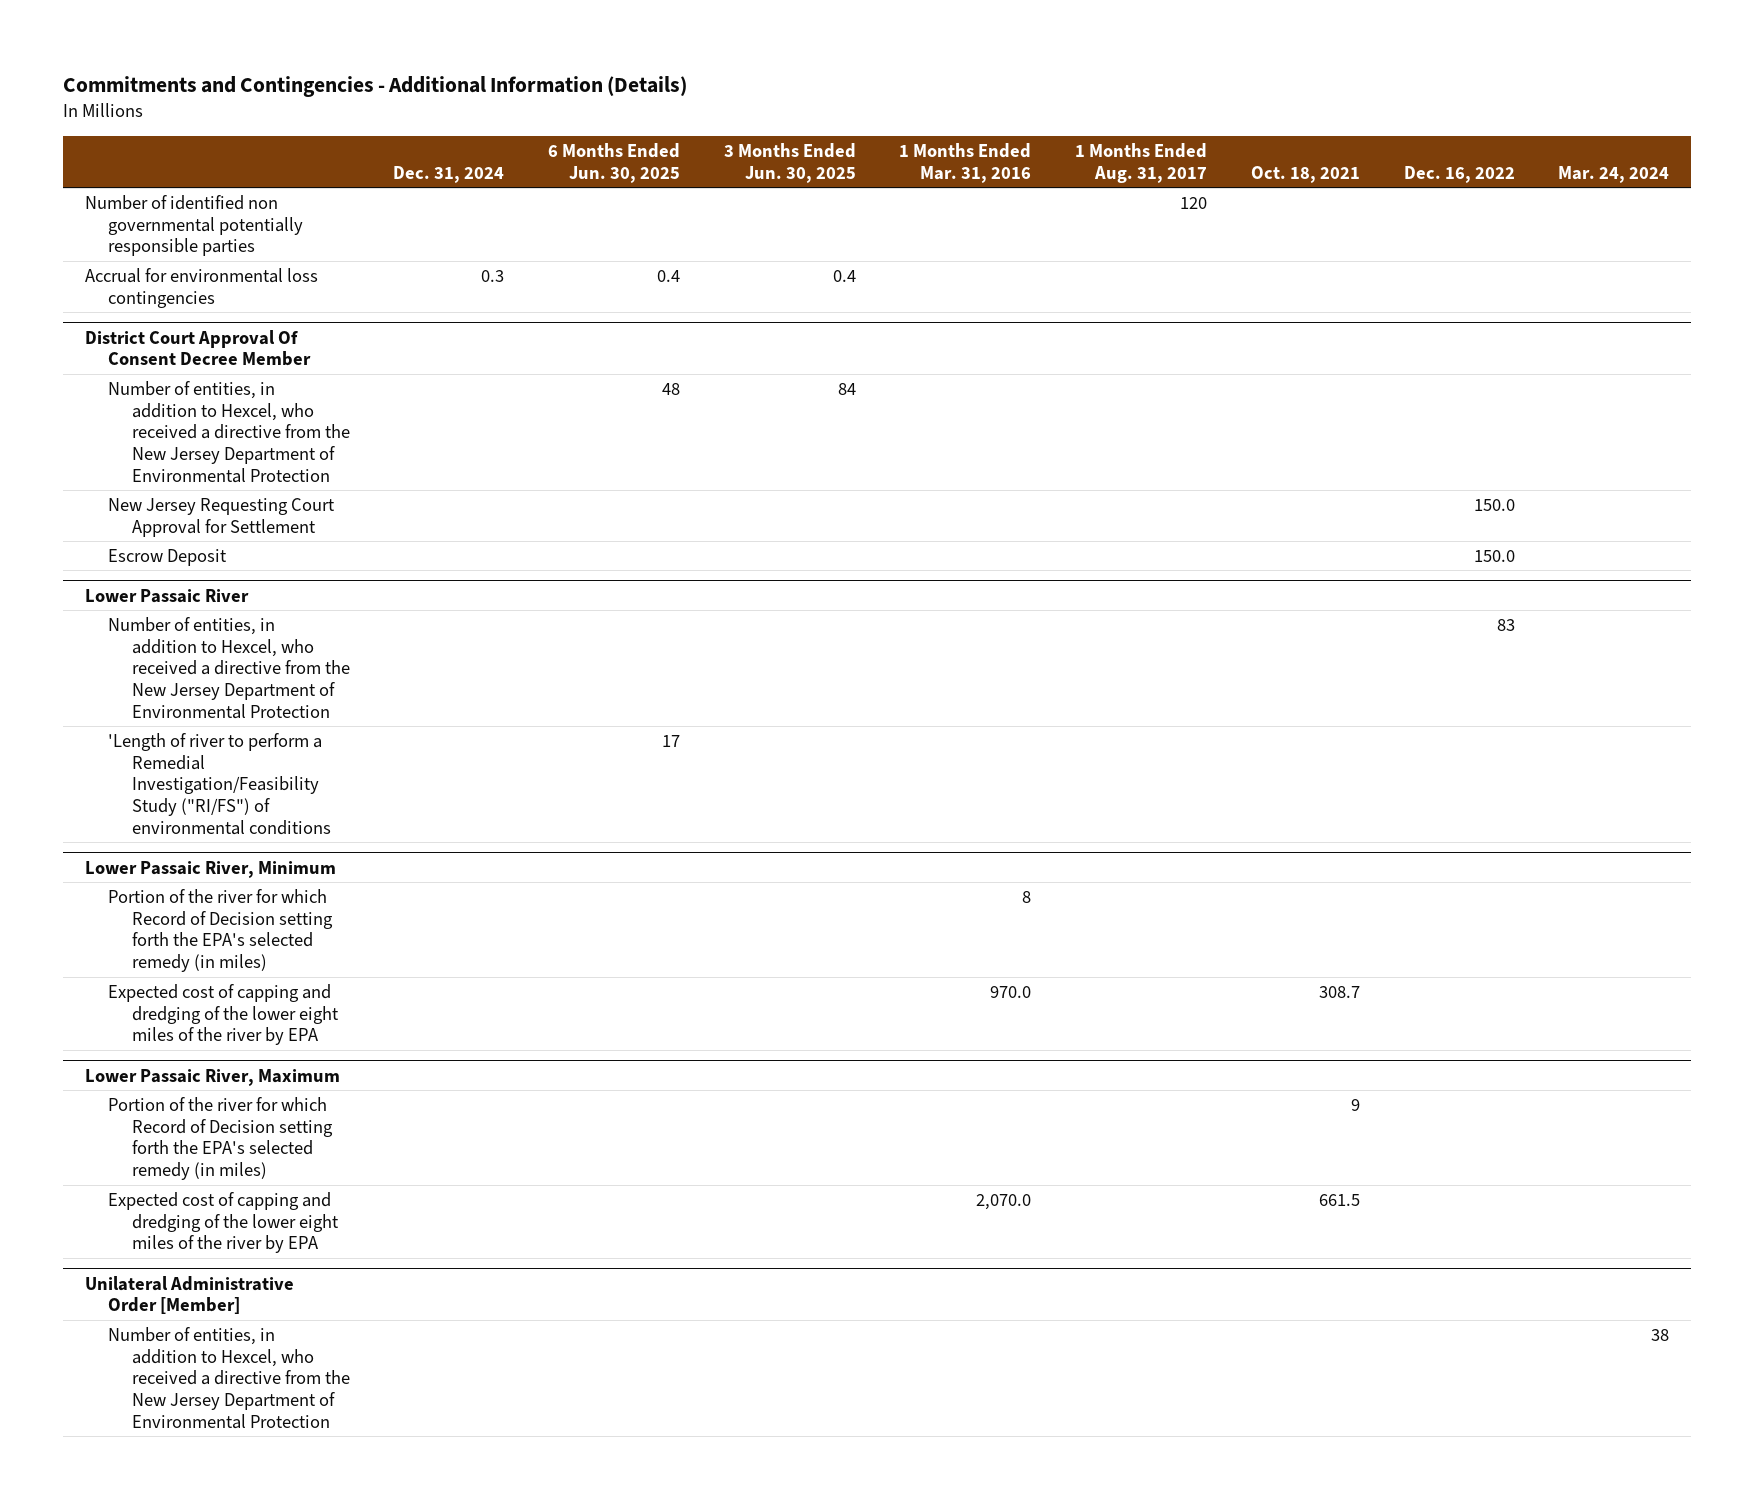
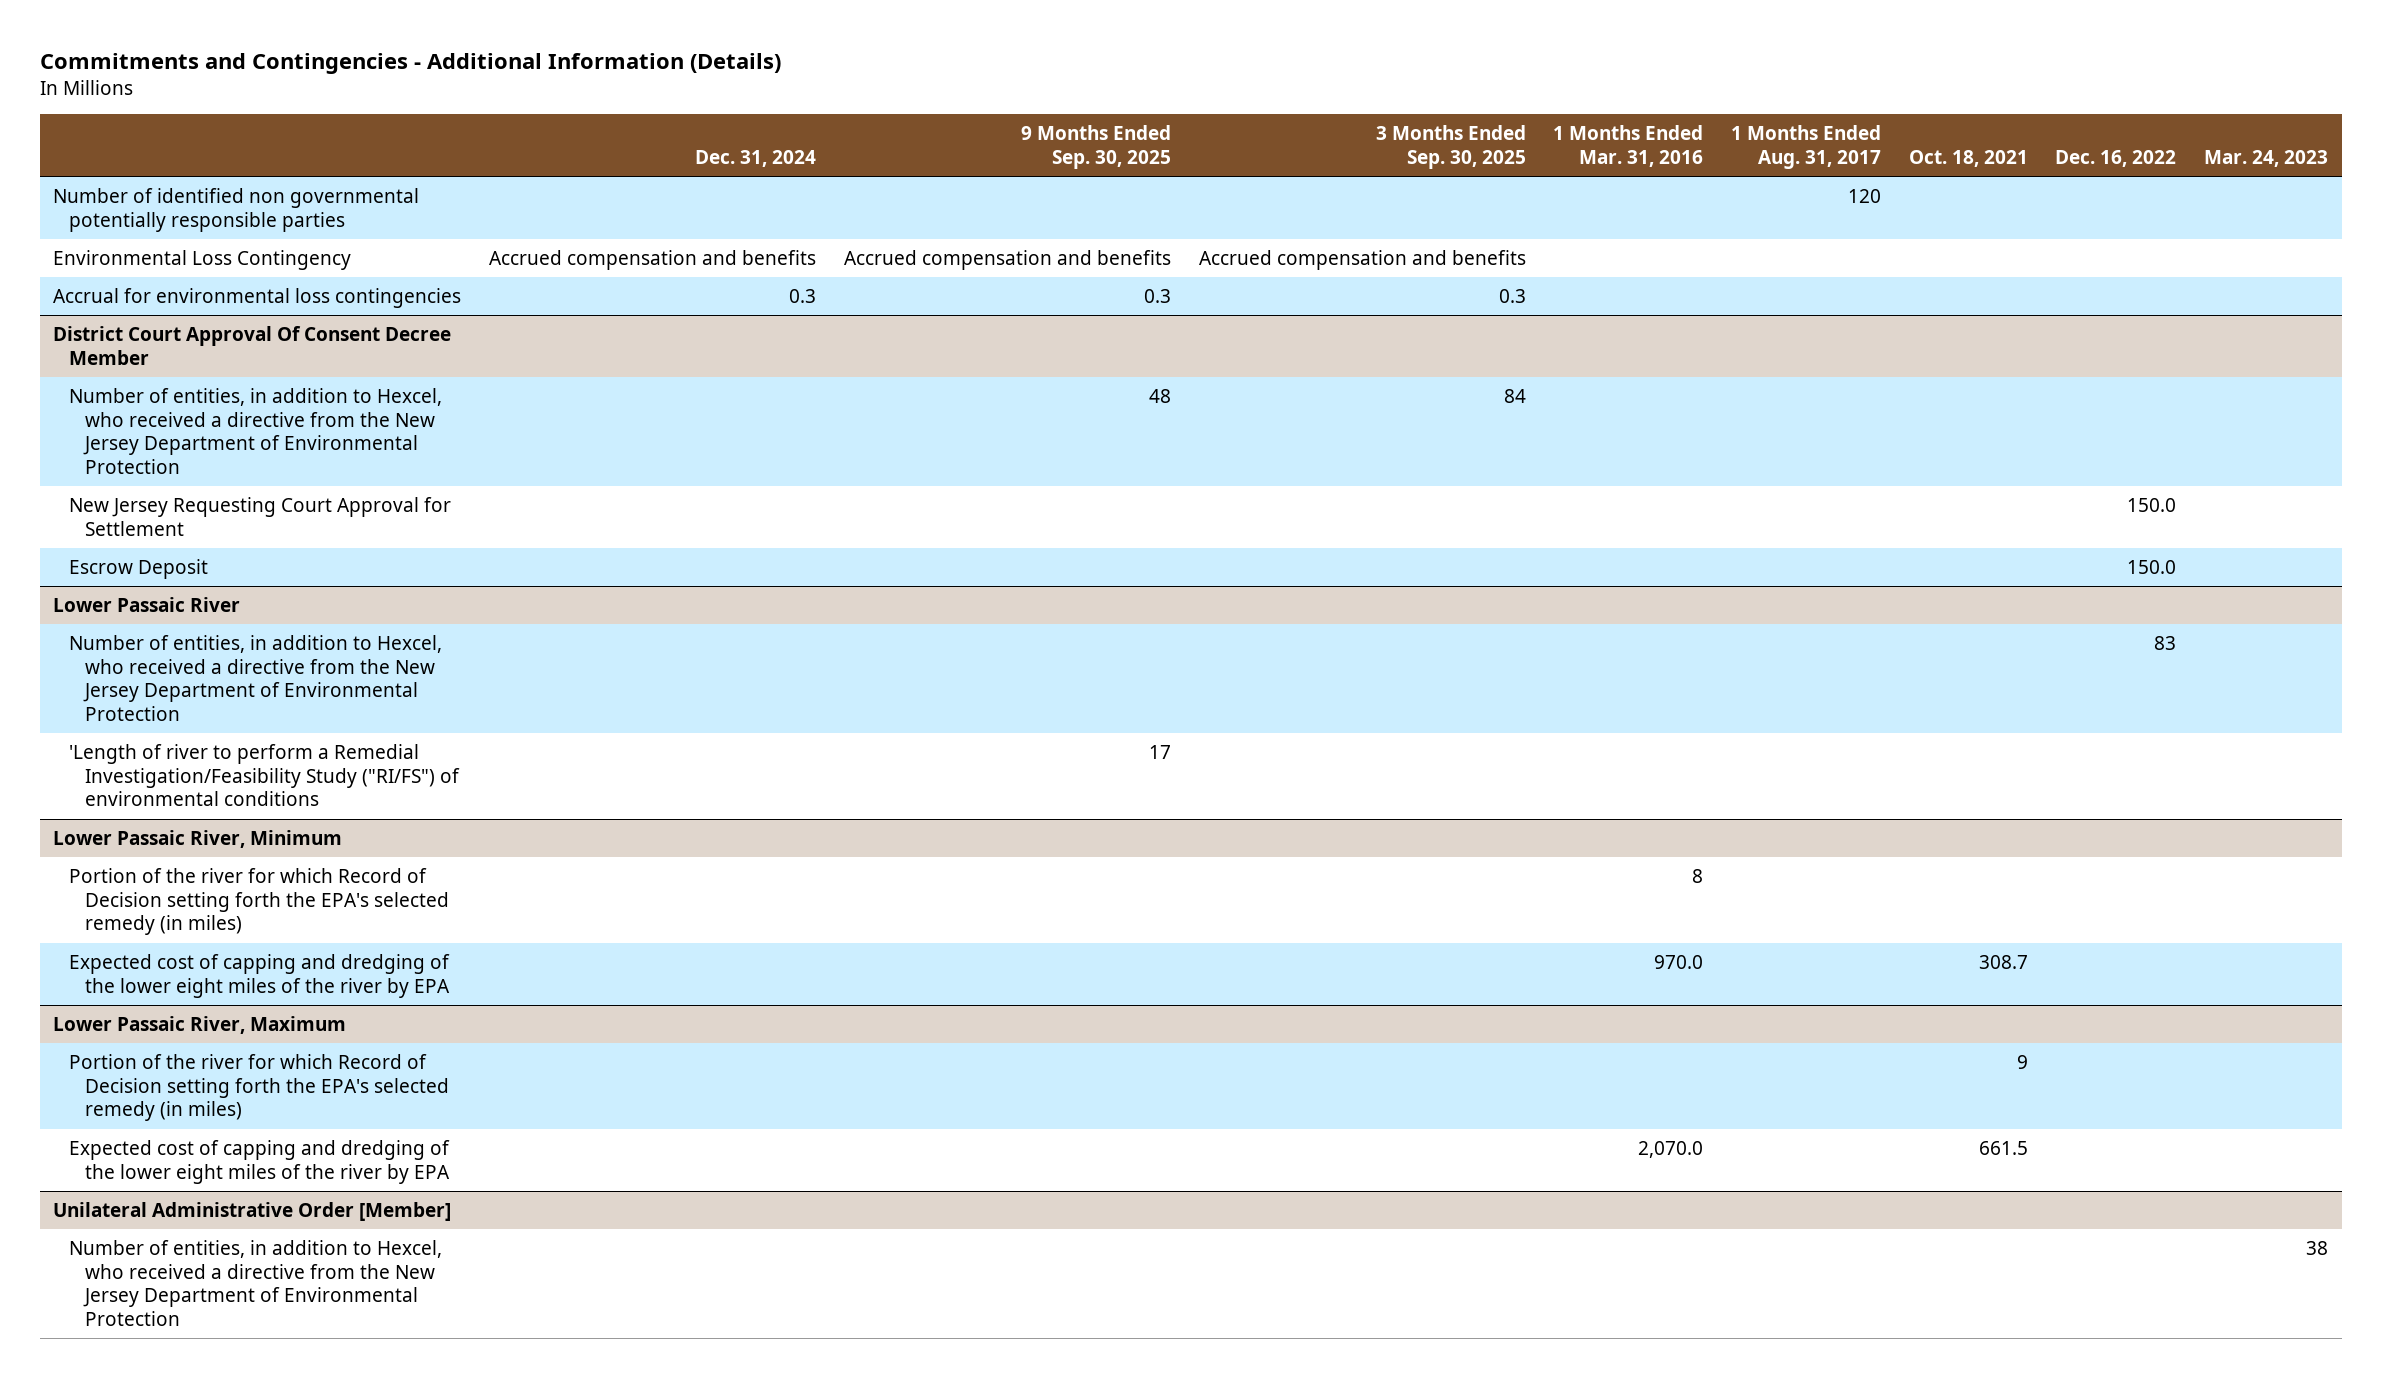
[548,142,681,183] 6 Months Ended Jun. 30, 2025 -> none
[723,142,856,183] 3 Months Ended Jun. 30, 2025 -> none
[1558,165,1670,183] Mar. 24, 2024 -> none
none -> [1020,125,1171,169] 9 Months Ended Sep. 30, 2025
none -> [1375,125,1526,169] 3 Months Ended Sep. 30, 2025
none -> [2204,149,2329,167] Mar. 24, 2023
none -> [53,250,352,271] Environmental Loss Contingency

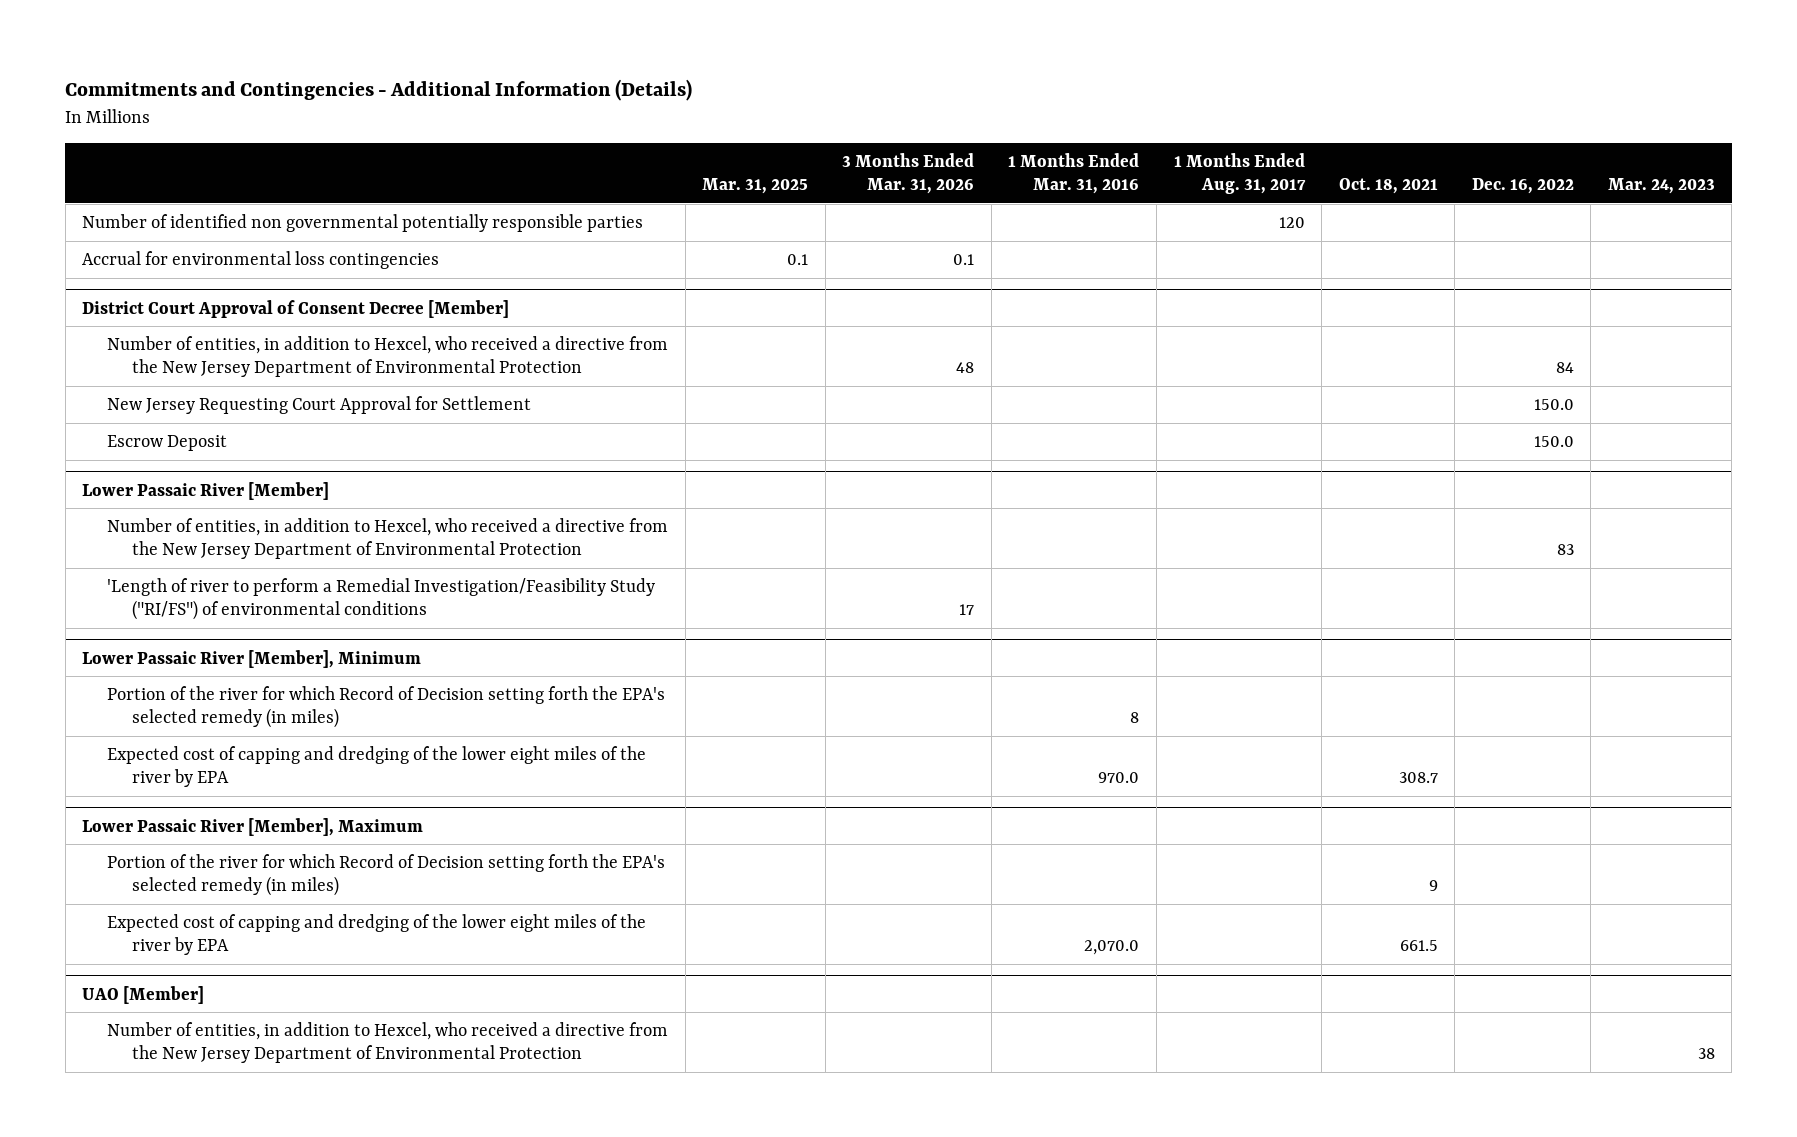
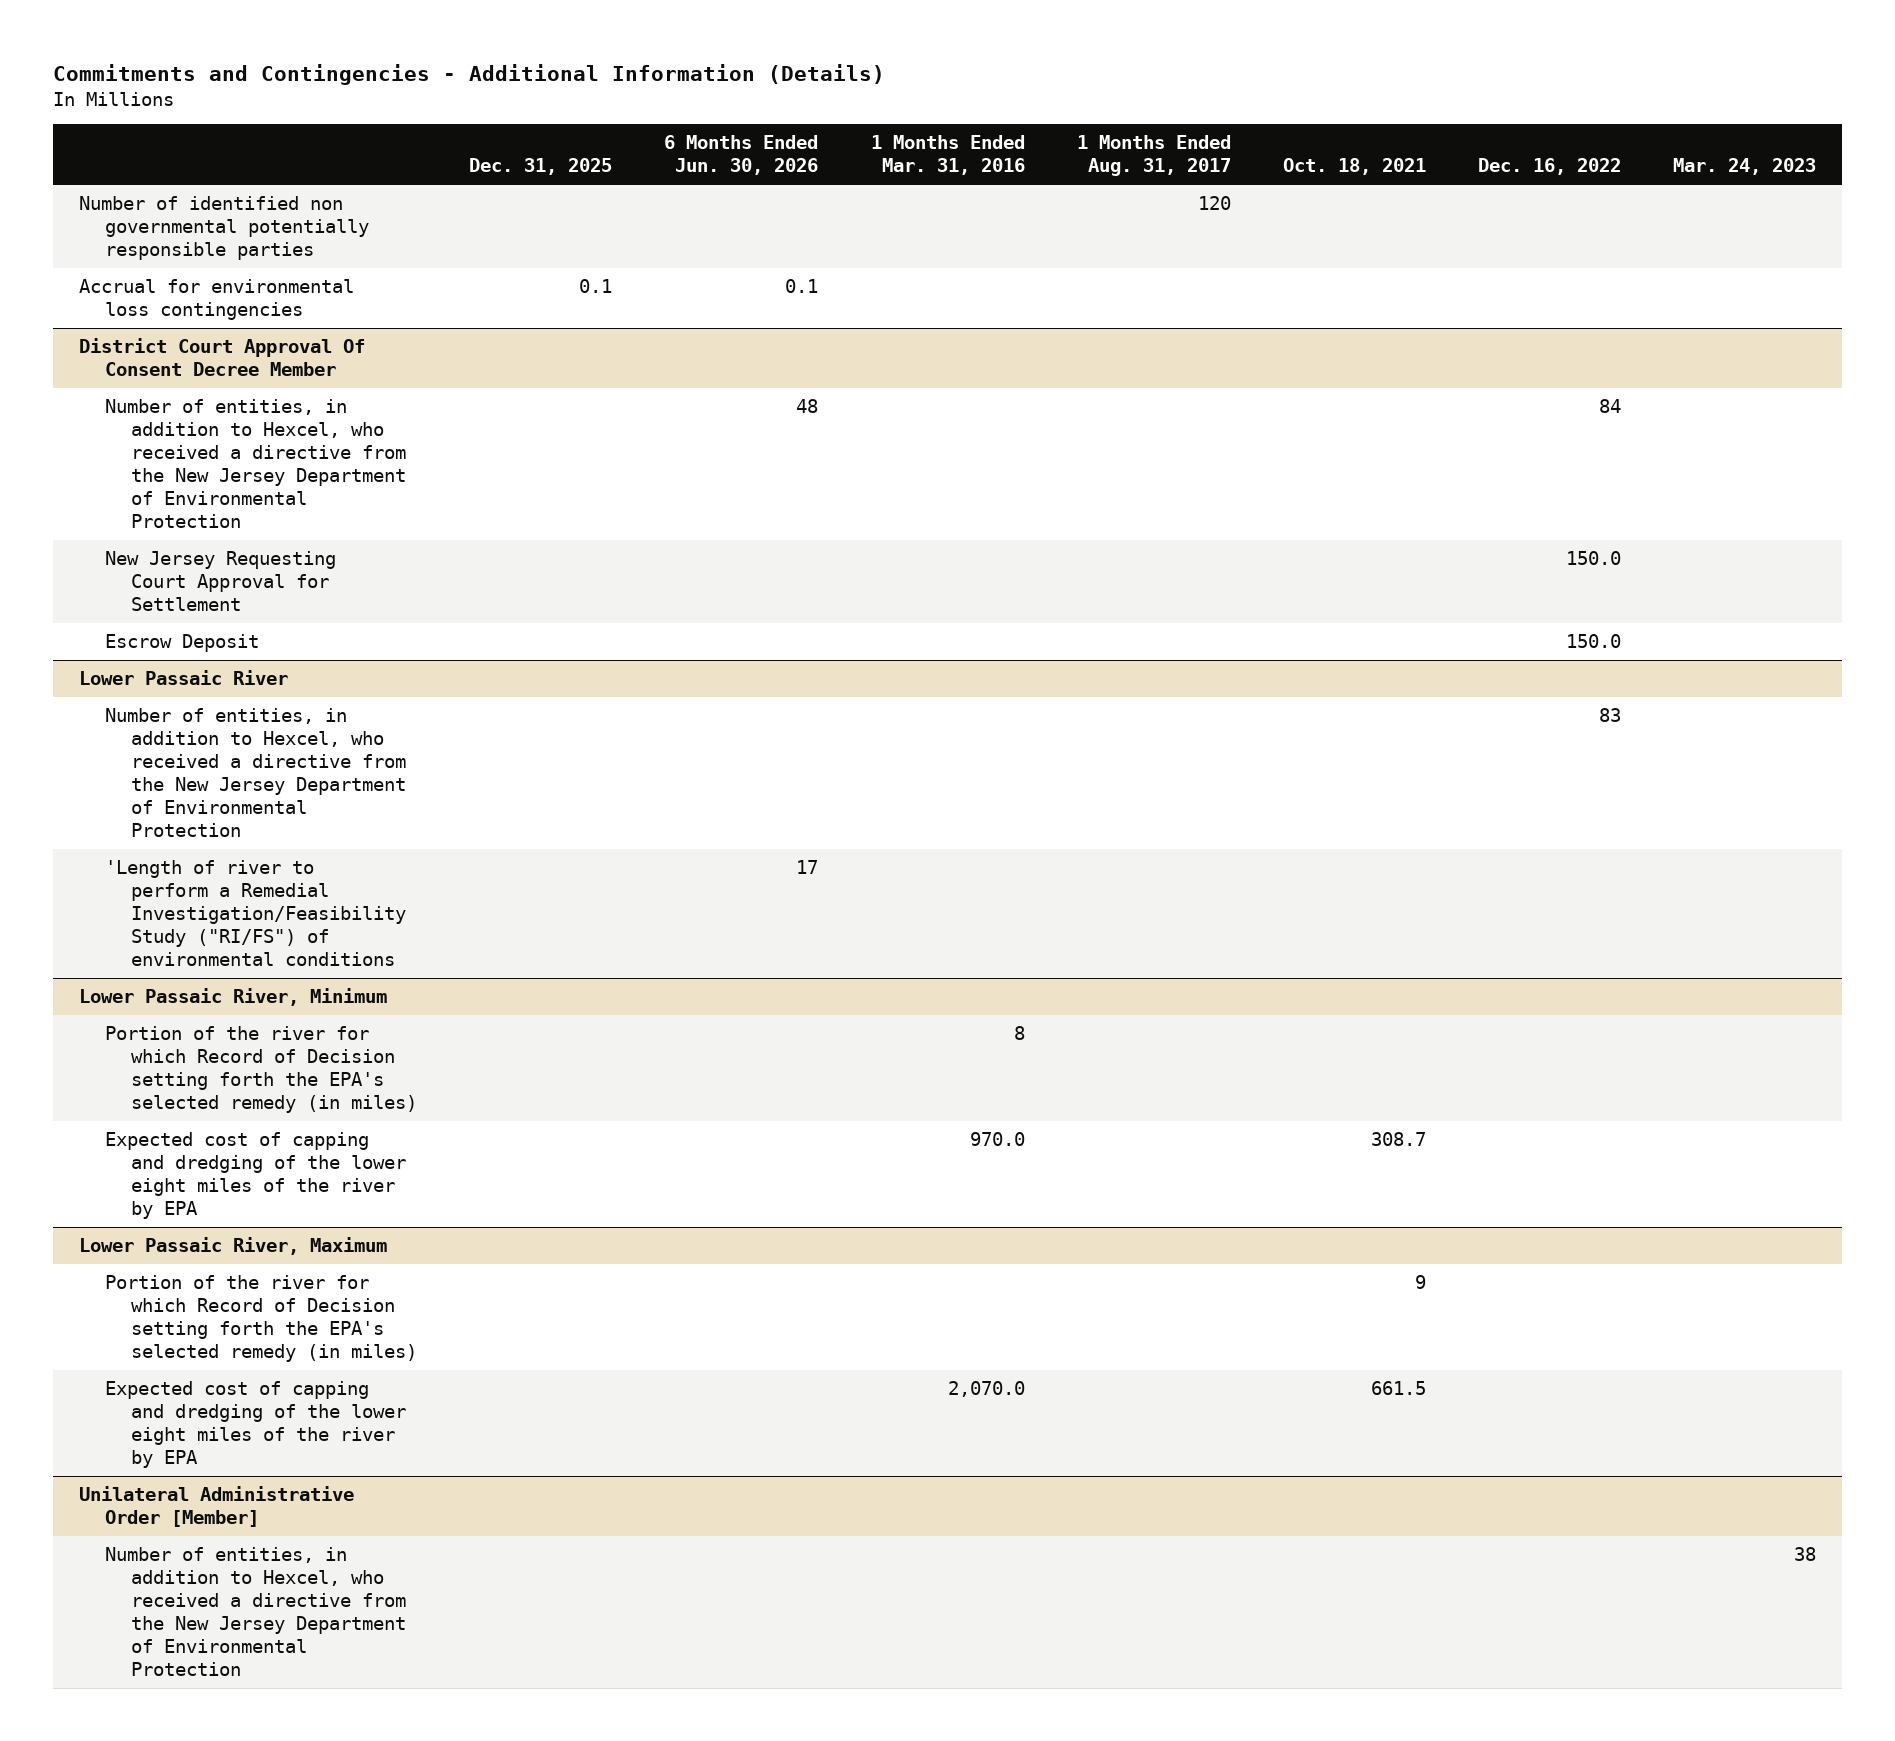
[702,178,809,195] Mar. 31, 2025 -> none
[842,153,975,195] 3 Months Ended Mar. 31, 2026 -> none
none -> [469,158,613,176] Dec. 31, 2025
none -> [664,135,819,176] 6 Months Ended Jun. 30, 2026
[82,299,510,318] District Court Approval of Consent Decree [Member] -> [78,338,365,377] District Court Approval Of Consent Decree Member
[82,481,330,500] Lower Passaic River [Member] -> [78,670,288,686] Lower Passaic River
[82,649,422,668] Lower Passaic River [Member], Minimum -> [78,988,387,1007] Lower Passaic River, Minimum
[82,817,424,836] Lower Passaic River [Member], Maximum -> [78,1237,387,1256] Lower Passaic River, Maximum
[82,985,205,1004] UAO [Member] -> [78,1486,354,1528] Unilateral Administrative Order [Member]

